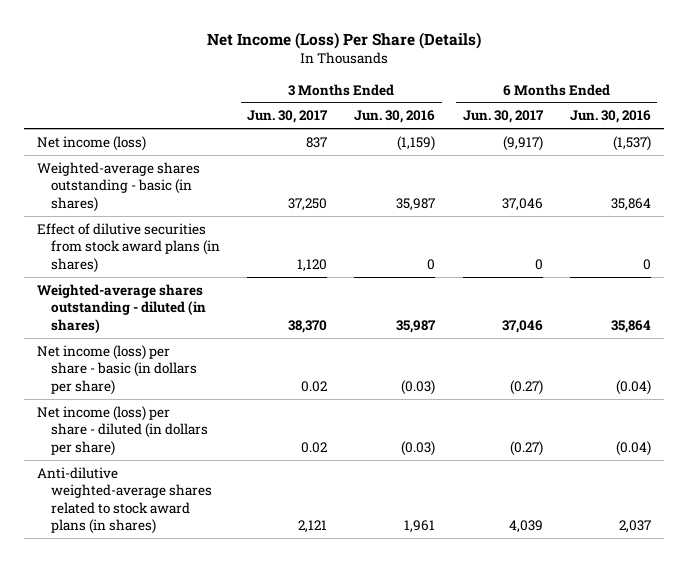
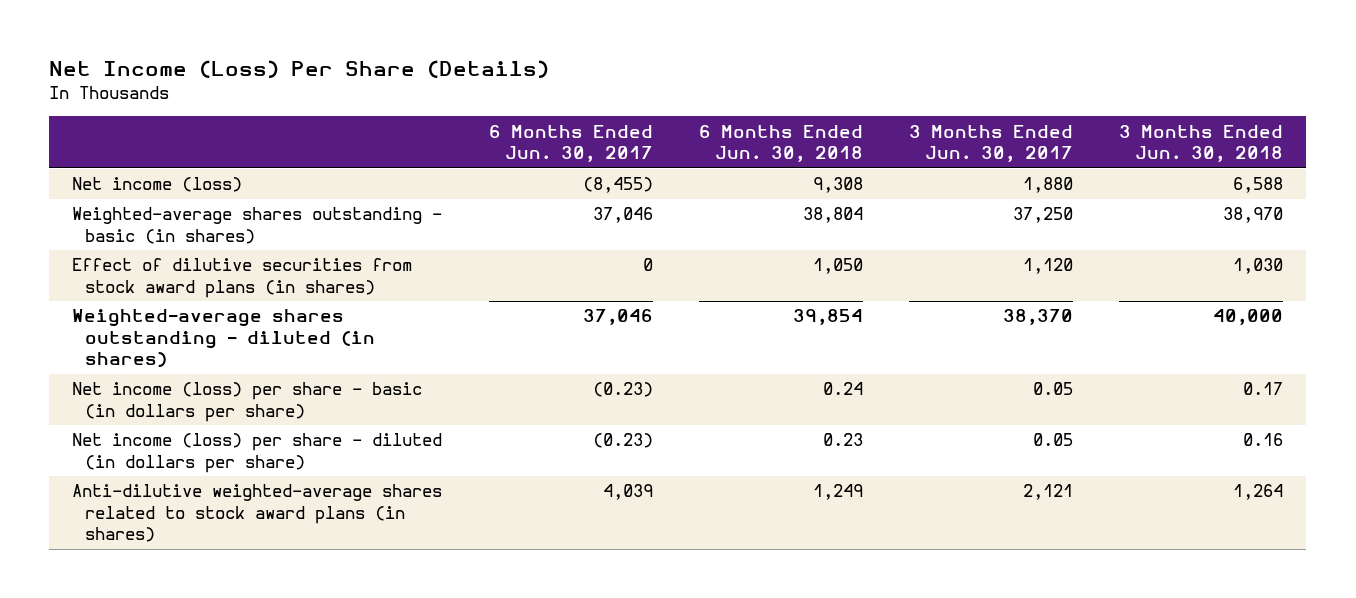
[354,110,436,124] Jun. 30, 2016 -> none
[569,110,651,124] Jun. 30, 2016 -> none
none -> [698,124,863,163] 6 Months Ended Jun. 30, 2018
none -> [1119,124,1284,163] 3 Months Ended Jun. 30, 2018
[306,136,328,148] 837 -> [1023,177,1074,194] 1,880
[502,135,543,151] (9,917) -> [582,177,653,194] (8,455)
[301,380,328,392] 0.02 -> [1033,382,1074,396] 0.05
[509,379,543,395] (0.27) -> [592,382,653,398] (0.23)
[301,441,328,453] 0.02 -> [1033,433,1074,447] 0.05
[509,440,543,456] (0.27) -> [592,433,653,449] (0.23)

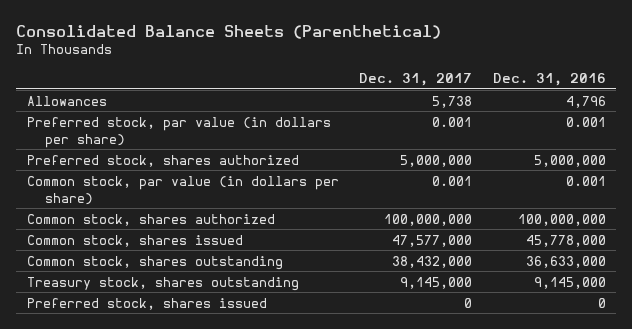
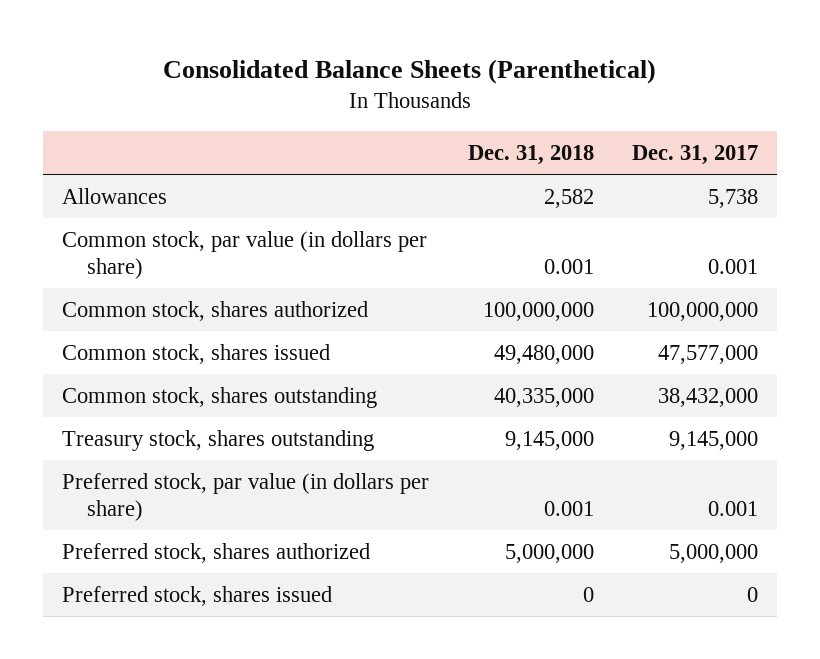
[492,73,606,87] Dec. 31, 2016 -> none
none -> [467,144,594,165] Dec. 31, 2018
[26,116,331,148] Preferred stock, par value (in dollars per share) -> [62,473,430,521] Preferred stock, par value (in dollars per share)
[26,154,299,167] Preferred stock, shares authorized -> [62,543,371,564] Preferred stock, shares authorized

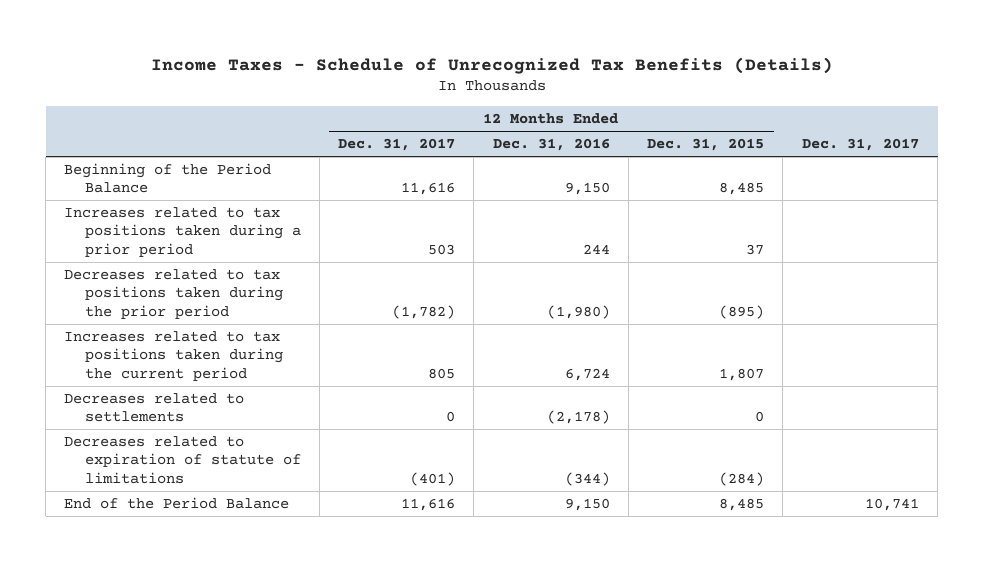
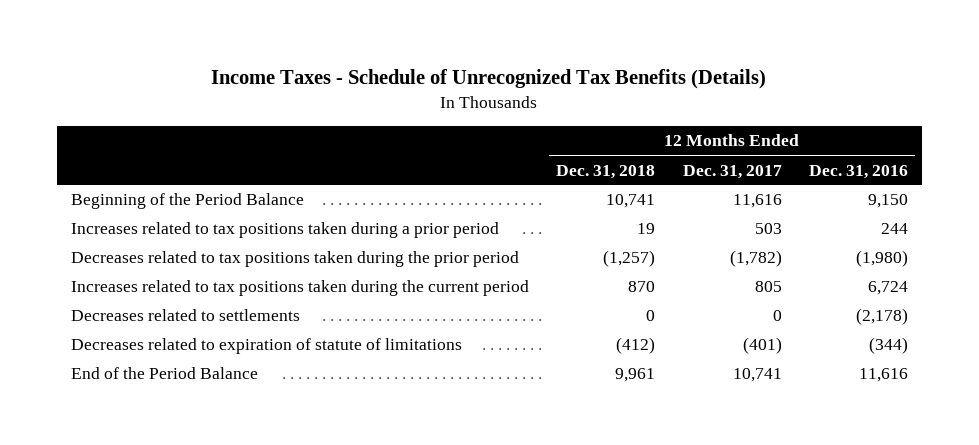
[647,138,765,152] Dec. 31, 2015 -> none
[801,138,919,152] Dec. 31, 2017 -> none
none -> [556,164,656,179] Dec. 31, 2018
[401,498,456,512] 11,616 -> [732,368,782,383] 10,741
[564,498,610,512] 9,150 -> [859,368,909,383] 11,616

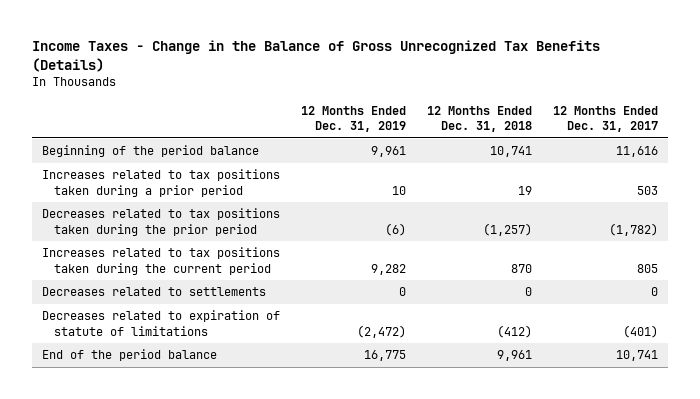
[211,69,767,90] Income Taxes - Schedule of Unrecognized Tax Benefits (Details) -> [31,39,600,72] Income Taxes - Change in the Balance of Gross Unrecognized Tax Benefits (Details)
[809,164,909,179] Dec. 31, 2016 -> none
none -> [301,105,407,133] 12 Months Ended Dec. 31, 2019
[70,193,304,210] Beginning of the Period Balance -> [42,145,260,158] Beginning of the period balance
[70,367,258,380] End of the Period Balance -> [42,349,218,362] End of the period balance

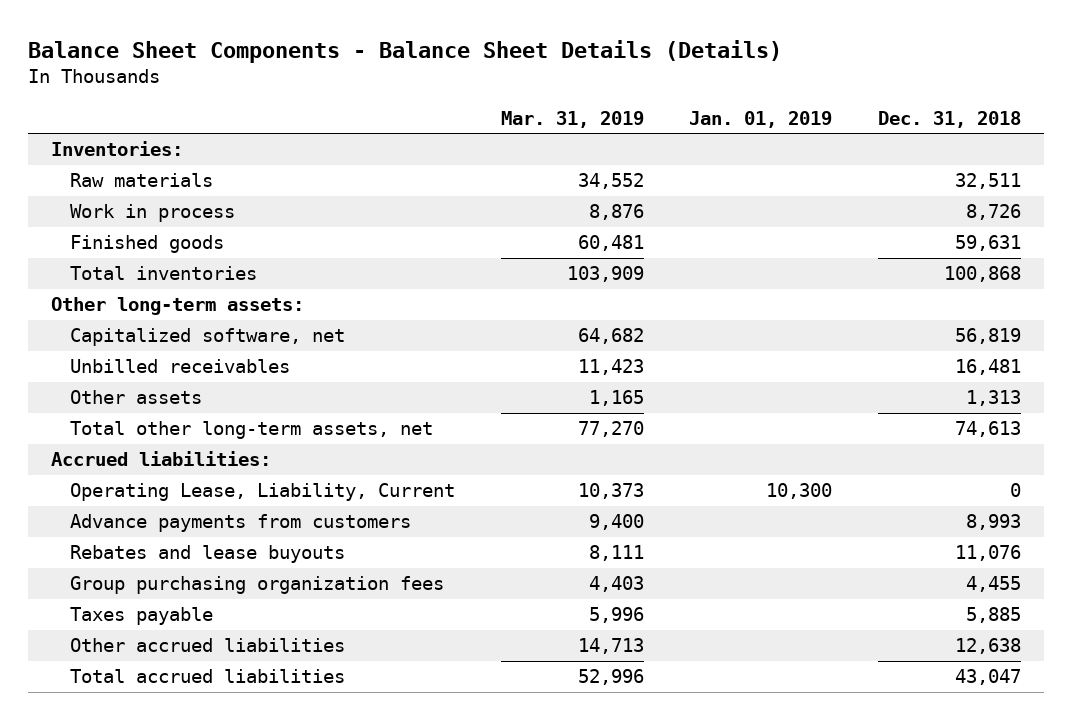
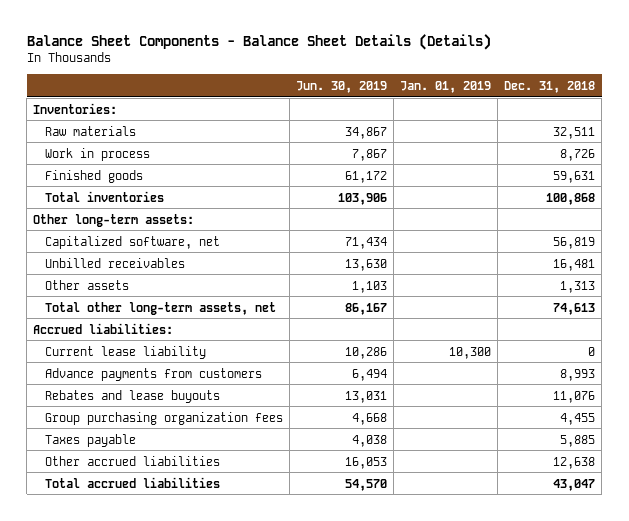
[500,110,644,128] Mar. 31, 2019 -> none
none -> [295,80,387,93] Jun. 30, 2019
[69,483,455,502] Operating Lease, Liability, Current -> [44,345,206,359] Current lease liability

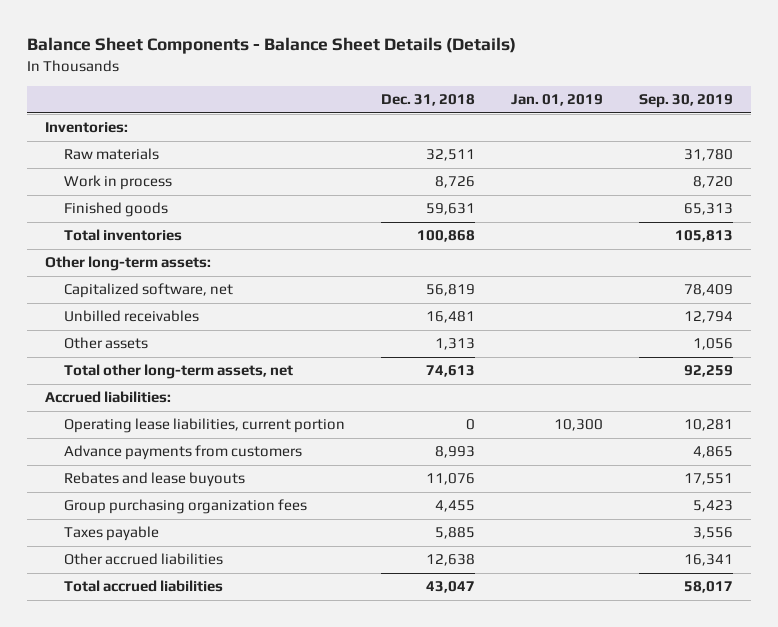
[295,80,387,93] Jun. 30, 2019 -> none
none -> [639,94,734,109] Sep. 30, 2019
[44,345,206,359] Current lease liability -> [63,418,345,434] Operating lease liabilities, current portion

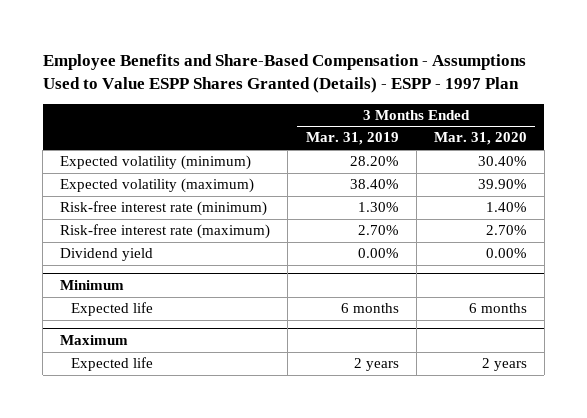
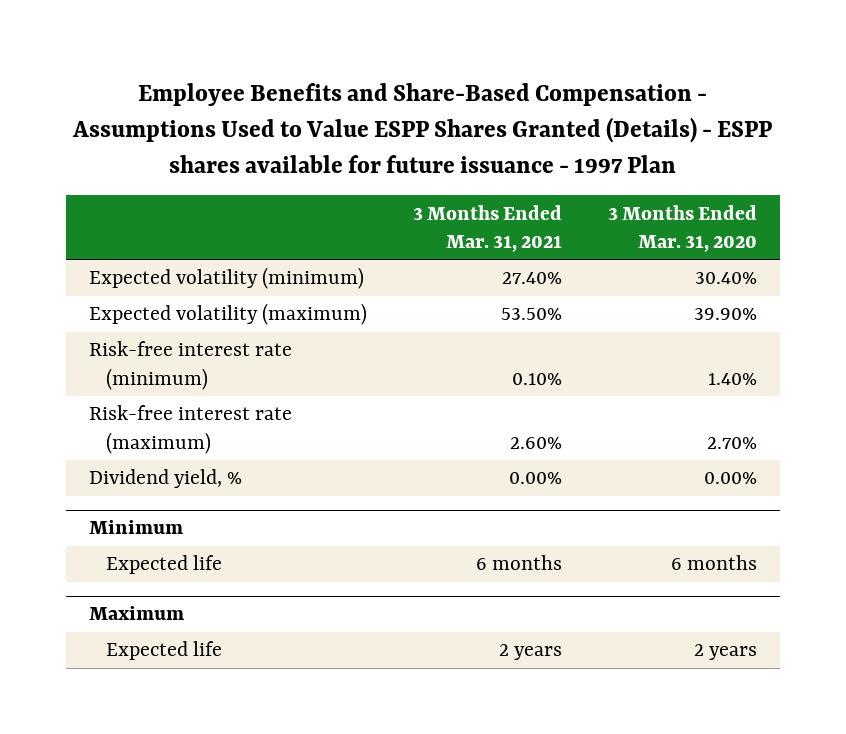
[42,53,526,93] Employee Benefits and Share-Based Compensation - Assumptions Used to Value ESPP Shares Granted (Details) - ESPP - 1997 Plan -> [72,83,773,173] Employee Benefits and Share-Based Compensation - Assumptions Used to Value ESPP Shares Granted (Details) - ESPP shares available for future issuance - 1997 Plan
[305,132,399,146] Mar. 31, 2019 -> none
none -> [413,204,563,253] 3 Months Ended Mar. 31, 2021
[60,248,154,262] Dividend yield -> [88,469,242,489] Dividend yield, %

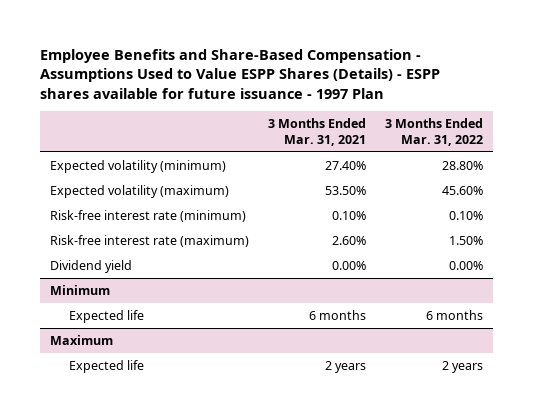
[72,83,773,173] Employee Benefits and Share-Based Compensation - Assumptions Used to Value ESPP Shares Granted (Details) - ESPP shares available for future issuance - 1997 Plan -> [40,48,441,99] Employee Benefits and Share-Based Compensation - Assumptions Used to Value ESPP Shares (Details) - ESPP shares available for future issuance - 1997 Plan
[608,204,758,253] 3 Months Ended Mar. 31, 2020 -> none
none -> [385,117,484,146] 3 Months Ended Mar. 31, 2022
[88,469,242,489] Dividend yield, % -> [49,259,132,273] Dividend yield

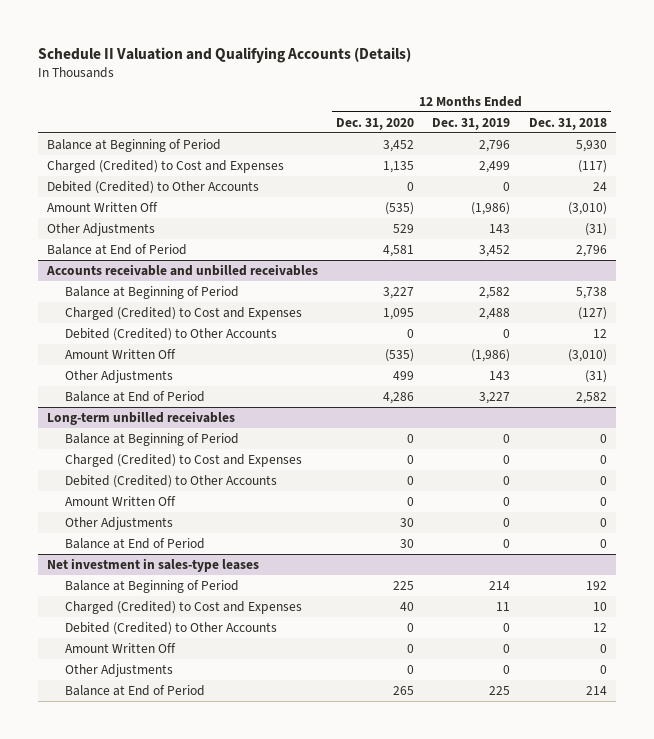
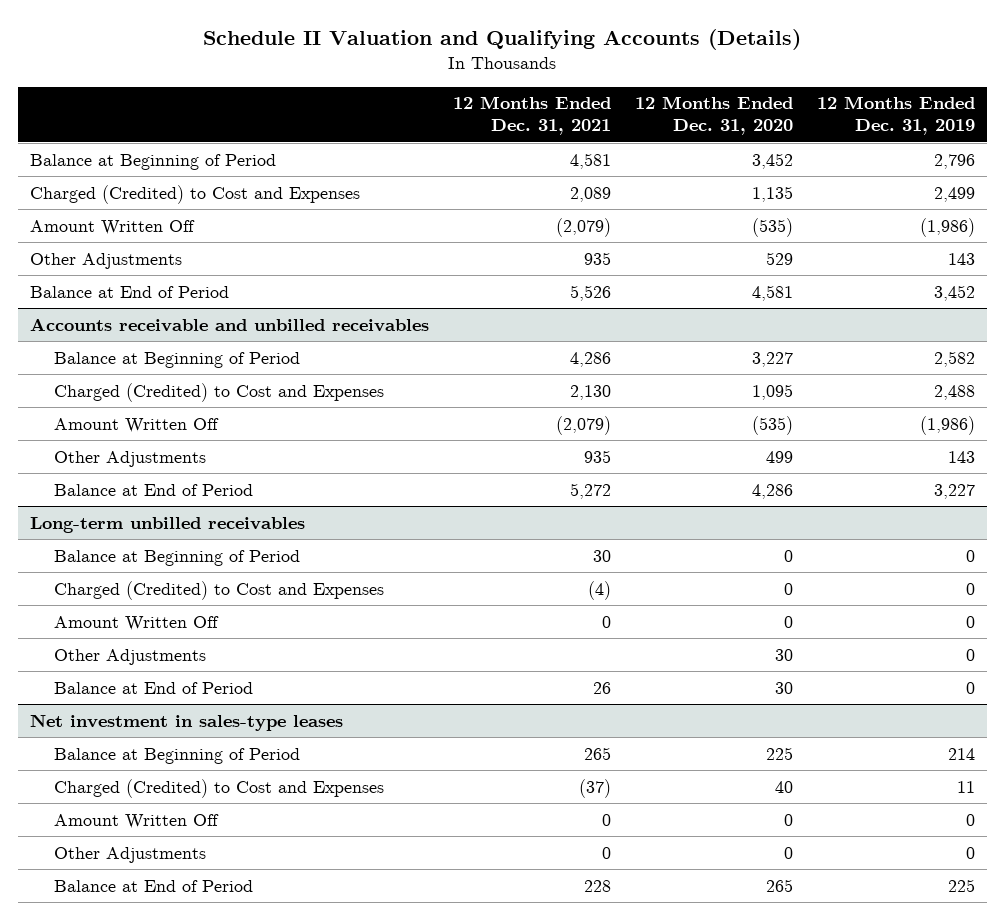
[528,117,607,130] Dec. 31, 2018 -> none
none -> [452,96,611,136] 12 Months Ended Dec. 31, 2021
[47,181,260,195] Debited (Credited) to Other Accounts -> none
[64,328,277,342] Debited (Credited) to Other Accounts -> none
[64,475,277,489] Debited (Credited) to Other Accounts -> none
[64,622,277,636] Debited (Credited) to Other Accounts -> none

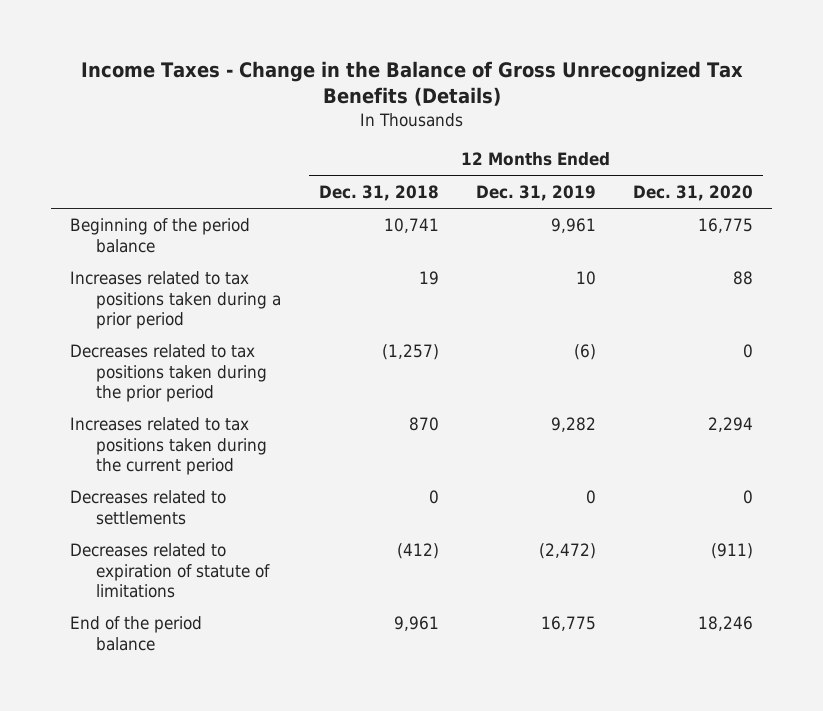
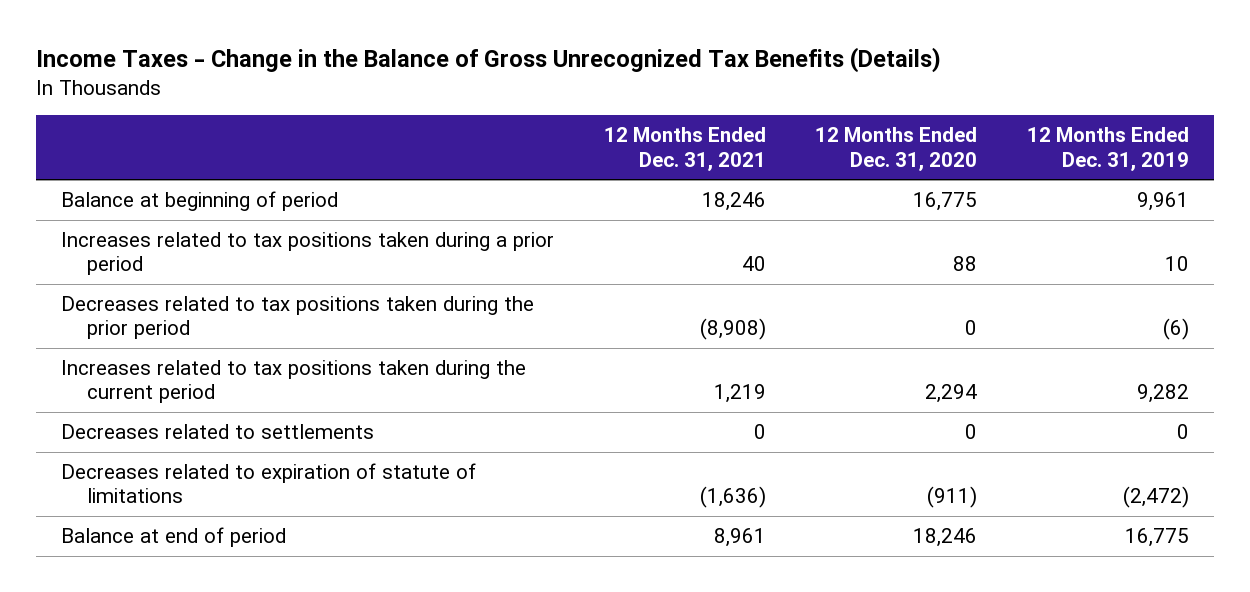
[318,184,439,201] Dec. 31, 2018 -> none
none -> [603,127,766,171] 12 Months Ended Dec. 31, 2021
[69,218,250,253] Beginning of the period balance -> [60,190,338,211] Balance at beginning of period
[69,616,202,651] End of the period balance -> [60,526,286,547] Balance at end of period

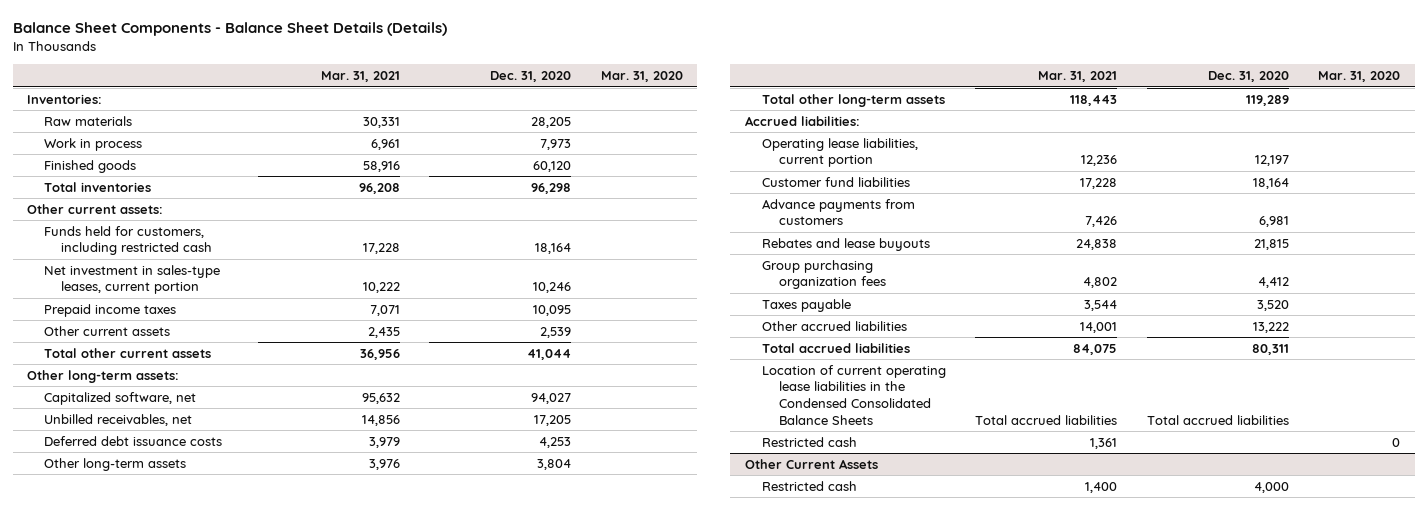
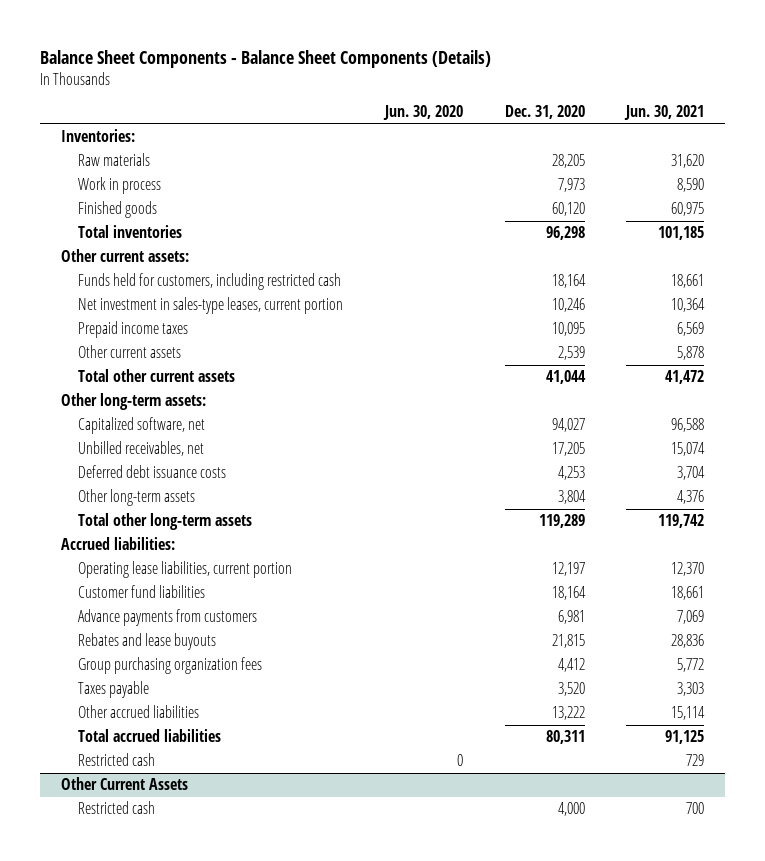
[12,22,447,37] Balance Sheet Components - Balance Sheet Details (Details) -> [39,49,491,68] Balance Sheet Components - Balance Sheet Components (Details)
[320,71,400,83] Mar. 31, 2021 -> none
[600,71,683,83] Mar. 31, 2020 -> none
none -> [382,105,463,121] Jun. 30, 2020
none -> [624,105,705,121] Jun. 30, 2021
[762,364,947,425] Location of current operating lease liabilities in the Condensed Consolidated Balance Sheets -> none

